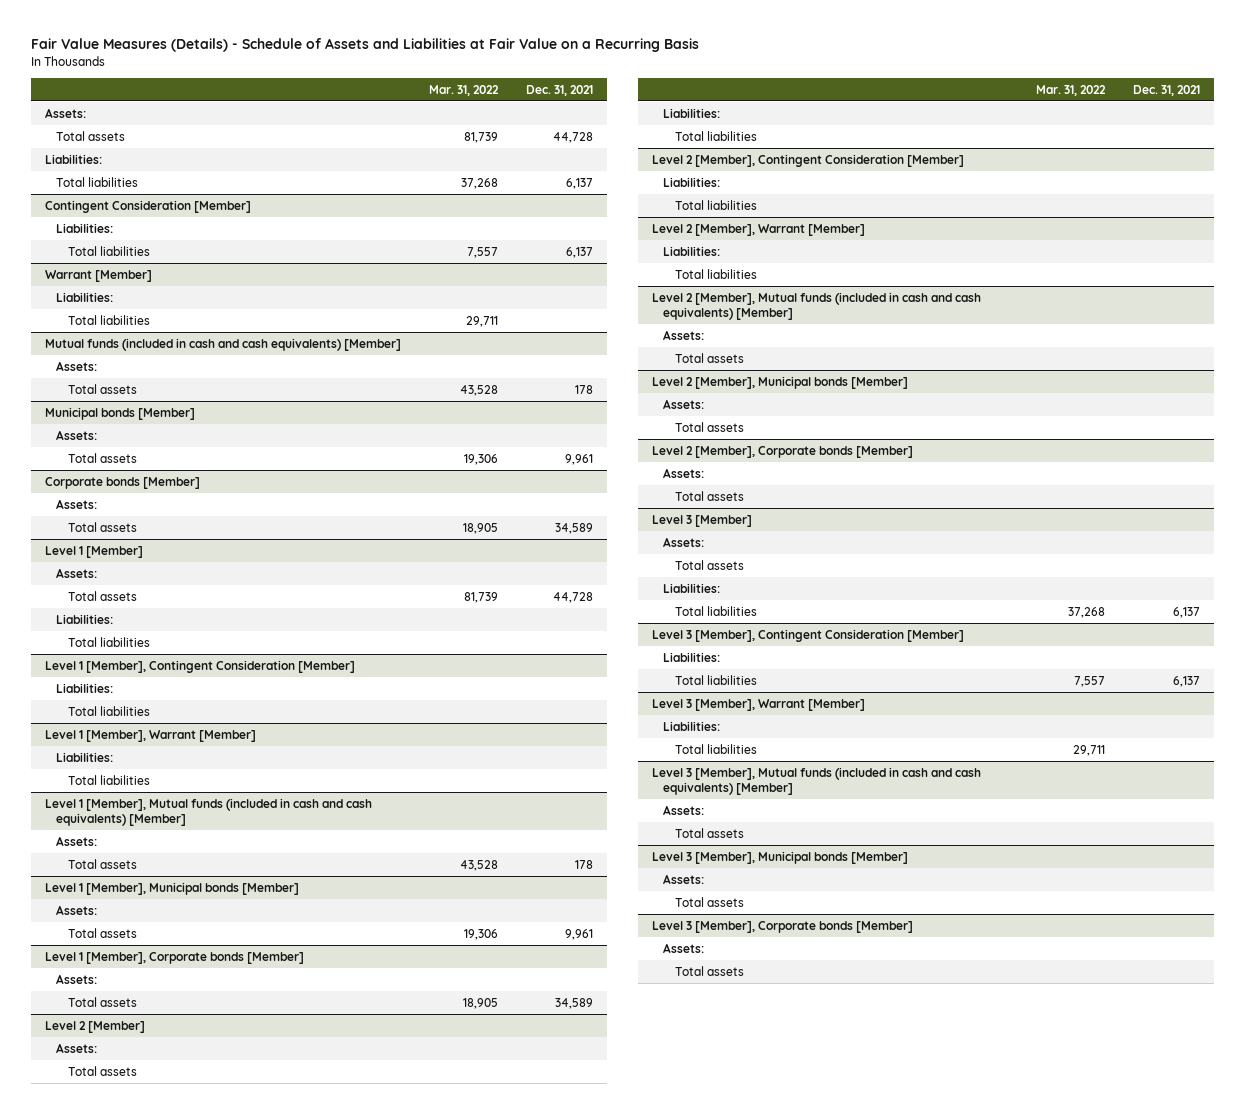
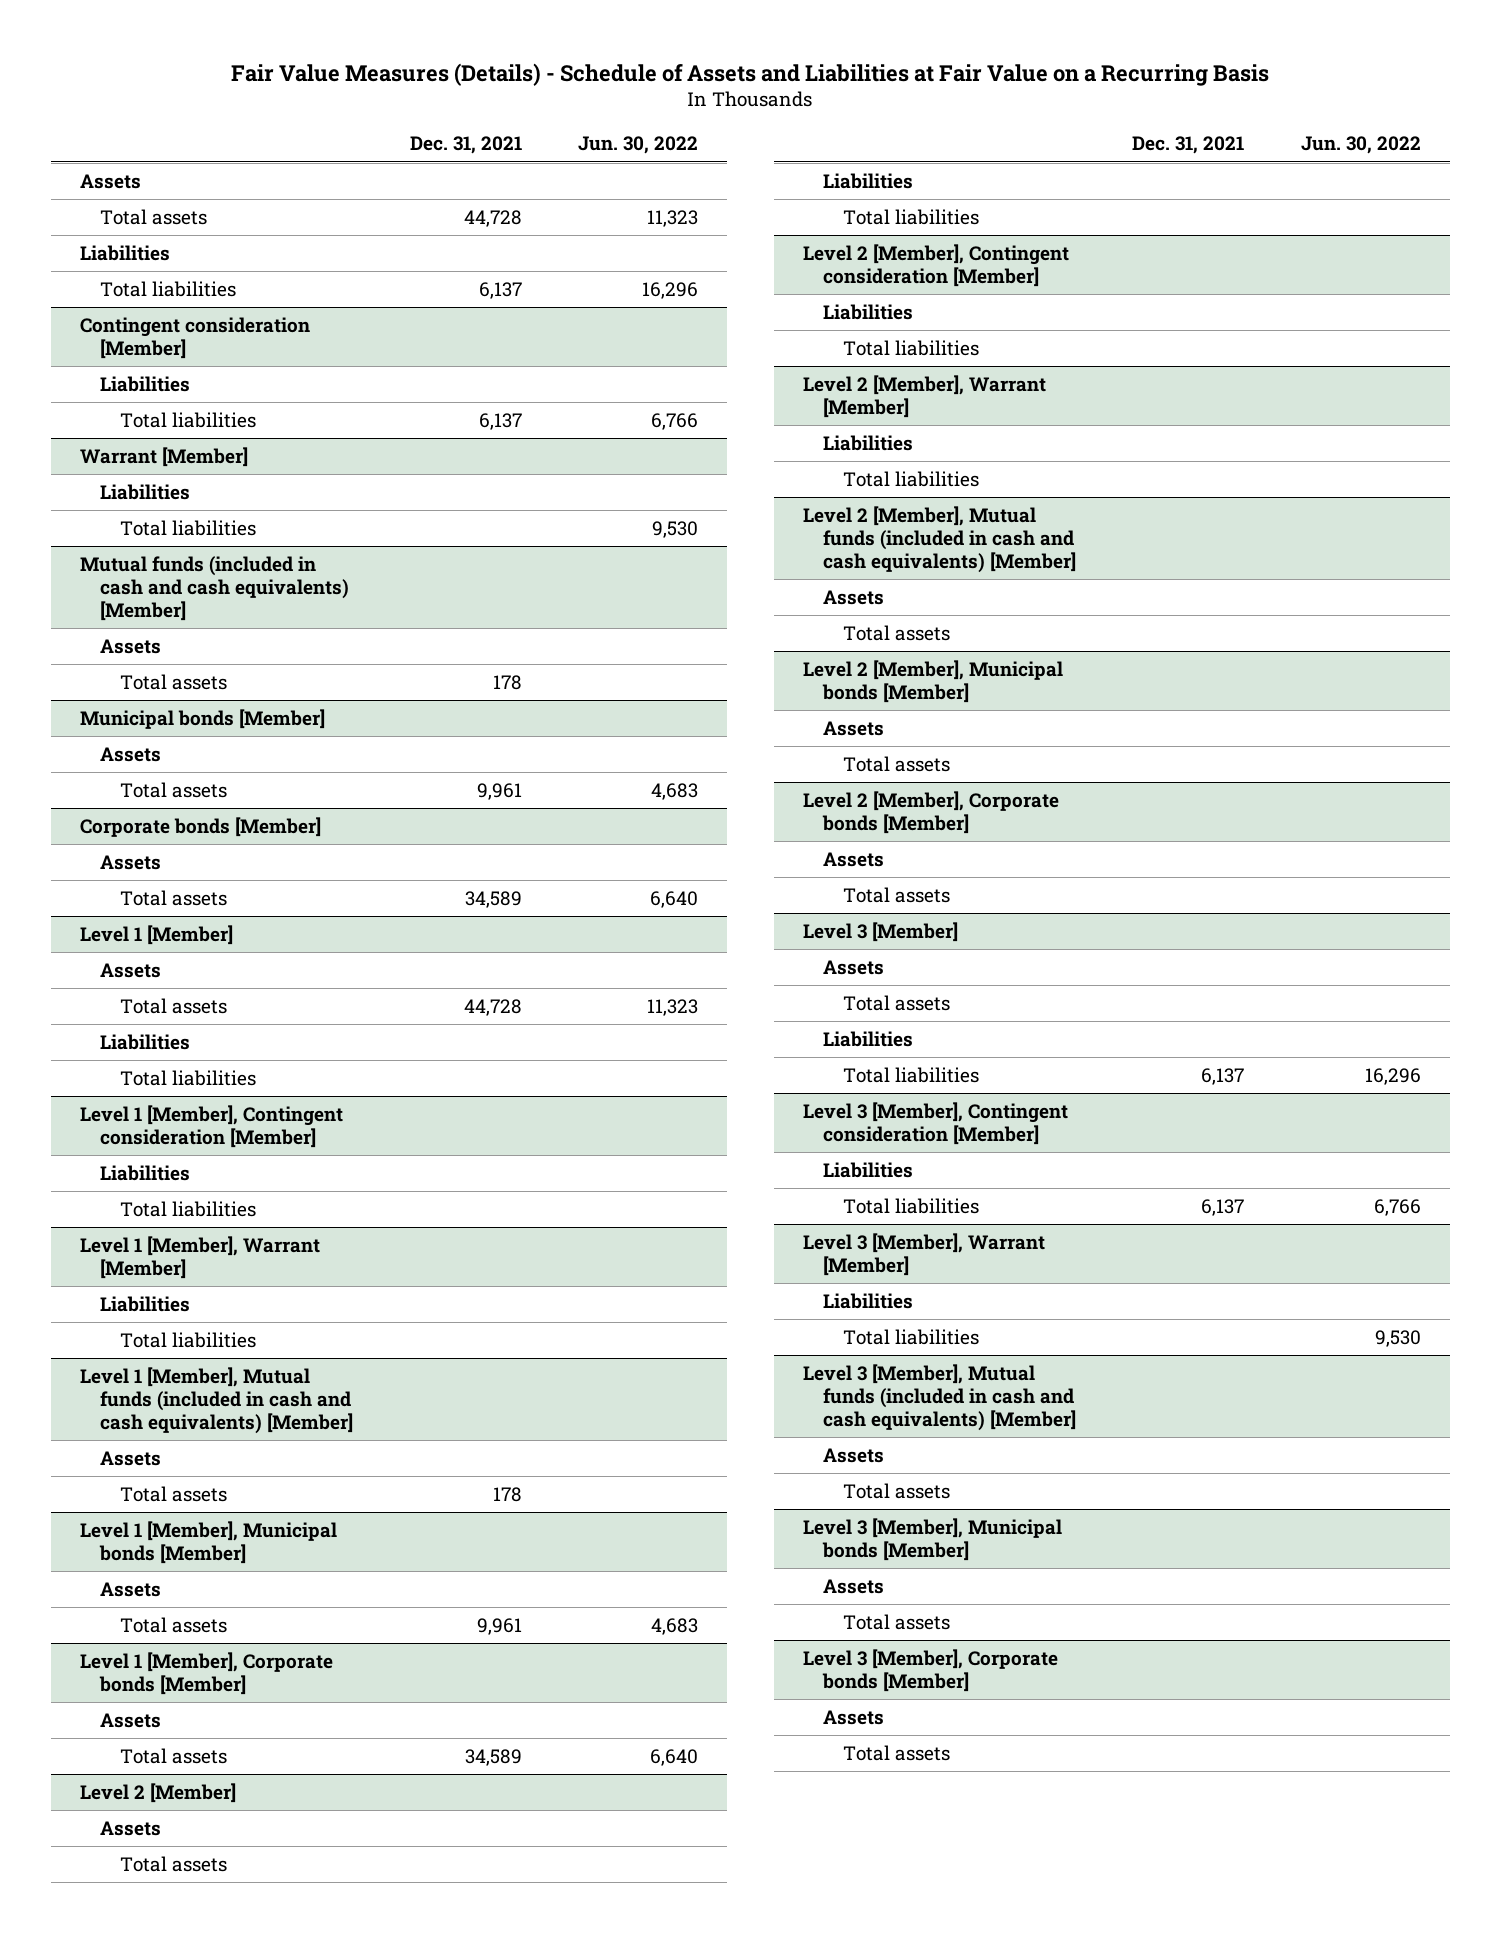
[429,84,500,96] Mar. 31, 2022 -> none
none -> [578,136,699,155] Jun. 30, 2022
[44,107,86,118] Assets: -> [79,174,141,190] Assets
[44,153,102,164] Liabilities: -> [79,245,170,262] Liabilities
[44,199,251,213] Contingent Consideration [Member] -> [79,317,310,359] Contingent consideration [Member]
[56,222,114,233] Liabilities: -> [99,376,190,393] Liabilities
[56,291,114,302] Liabilities: -> [99,484,190,501] Liabilities
[56,360,98,371] Assets: -> [99,639,161,655] Assets
[56,429,98,440] Assets: -> [99,747,161,763] Assets
[56,498,98,509] Assets: -> [99,855,161,871] Assets
[56,567,98,578] Assets: -> [99,963,161,979] Assets
[56,613,114,624] Liabilities: -> [99,1034,190,1051] Liabilities
[44,659,355,673] Level 1 [Member], Contingent Consideration [Member] -> [79,1105,343,1148] Level 1 [Member], Contingent consideration [Member]
[56,682,114,693] Liabilities: -> [99,1165,190,1182] Liabilities
[56,751,114,762] Liabilities: -> [99,1296,190,1313] Liabilities
[56,835,98,846] Assets: -> [99,1451,161,1467] Assets
[56,904,98,915] Assets: -> [99,1582,161,1598] Assets
[56,973,98,984] Assets: -> [99,1713,161,1729] Assets
[56,1042,98,1053] Assets: -> [99,1821,161,1837] Assets
[663,107,721,118] Liabilities: -> [822,173,913,190] Liabilities
[651,153,964,167] Level 2 [Member], Contingent Consideration [Member] -> [802,244,1069,287] Level 2 [Member], Contingent consideration [Member]
[663,176,721,187] Liabilities: -> [822,304,913,321] Liabilities
[663,245,721,256] Liabilities: -> [822,435,913,452] Liabilities
[663,329,705,340] Assets: -> [822,590,884,606] Assets
[663,398,705,409] Assets: -> [822,721,884,737] Assets
[663,467,705,478] Assets: -> [822,852,884,868] Assets
[663,536,705,547] Assets: -> [822,960,884,976] Assets
[663,582,721,593] Liabilities: -> [822,1031,913,1048] Liabilities
[651,628,964,642] Level 3 [Member], Contingent Consideration [Member] -> [802,1102,1068,1145] Level 3 [Member], Contingent consideration [Member]
[663,651,721,662] Liabilities: -> [822,1162,913,1179] Liabilities
[663,720,721,731] Liabilities: -> [822,1293,913,1310] Liabilities
[663,804,705,815] Assets: -> [822,1448,884,1464] Assets
[663,873,705,884] Assets: -> [822,1579,884,1595] Assets
[663,942,705,953] Assets: -> [822,1710,884,1726] Assets

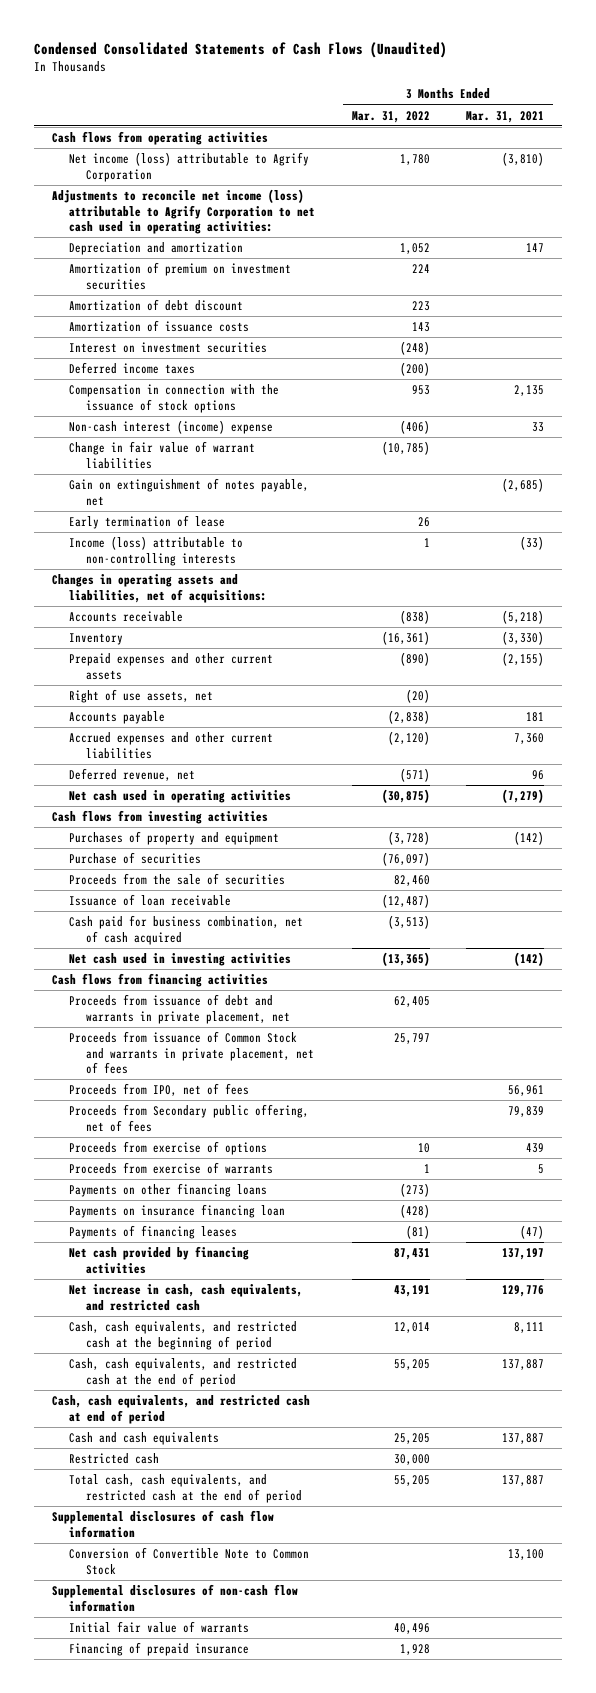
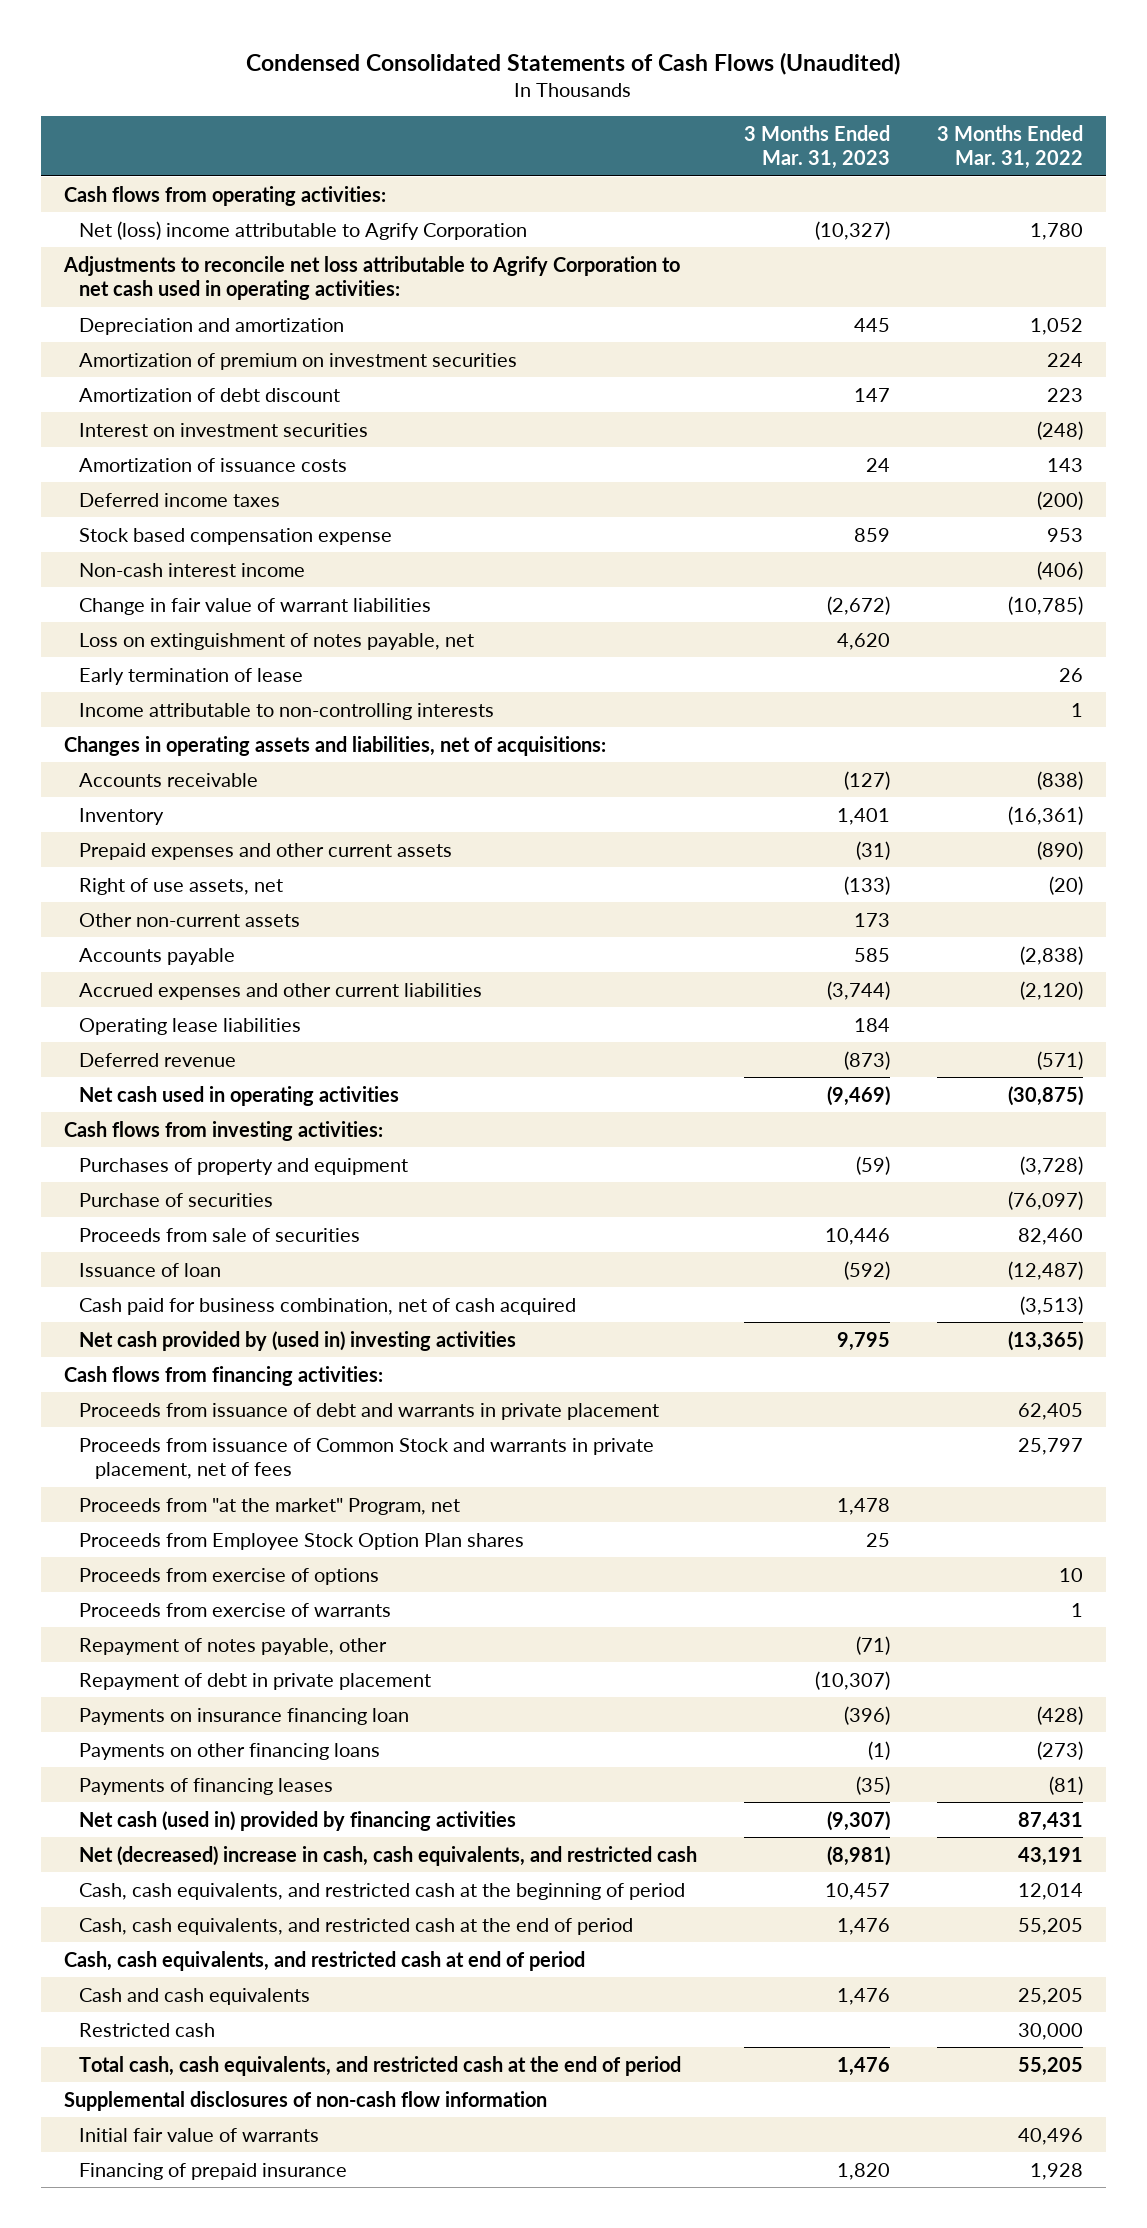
[466,110,545,123] Mar. 31, 2021 -> none
none -> [744,125,891,170] 3 Months Ended Mar. 31, 2023
[52,131,269,146] Cash flows from operating activities -> [63,185,386,206] Cash flows from operating activities:
[69,152,310,182] Net income (loss) attributable to Agrify Corporation -> [79,220,528,240] Net (loss) income attributable to Agrify Corporation
[52,189,316,234] Adjustments to reconcile net income (loss) attributable to Agrify Corporation to net cash used in operating activities: -> [62,255,680,300] Adjustments to reconcile net loss attributable to Agrify Corporation to net cash used in operating activities:
[69,320,250,333] Amortization of issuance costs -> [79,457,348,472] Amortization of issuance costs
[69,384,280,413] Compensation in connection with the issuance of stock options -> [79,527,393,545] Stock based compensation expense
[69,420,274,435] Non-cash interest (income) expense -> [79,562,306,577] Non-cash interest income
[69,478,310,506] Gain on extinguishment of notes payable, net -> [79,632,475,650] Loss on extinguishment of notes payable, net
[69,536,244,566] Income (loss) attributable to non-controlling interests -> [79,702,495,720] Income attributable to non-controlling interests
none -> [79,912,301,927] Other non-current assets
none -> [79,1017,302,1035] Operating lease liabilities
[69,768,196,782] Deferred revenue, net -> [79,1052,237,1067] Deferred revenue
[52,810,269,825] Cash flows from investing activities -> [63,1120,383,1141] Cash flows from investing activities:
[69,873,286,886] Proceeds from the sale of securities -> [79,1227,361,1242] Proceeds from sale of securities
[69,894,232,907] Issuance of loan receivable -> [79,1262,222,1277] Issuance of loan
[69,953,292,967] Net cash used in investing activities -> [79,1330,517,1351] Net cash provided by (used in) investing activities
[52,973,269,988] Cash flows from financing activities -> [63,1365,383,1386] Cash flows from financing activities:
[69,994,291,1024] Proceeds from issuance of debt and warrants in private placement, net -> [79,1402,660,1420] Proceeds from issuance of debt and warrants in private placement
[69,1083,250,1097] Proceeds from IPO, net of fees -> none
[69,1104,310,1132] Proceeds from Secondary public offering, net of fees -> none
none -> [79,1497,461,1515] Proceeds from "at the market" Program, net
none -> [79,1532,525,1550] Proceeds from Employee Stock Option Plan shares
none -> [79,1637,388,1655] Repayment of notes payable, other
none -> [79,1672,432,1690] Repayment of debt in private placement
[69,1183,268,1198] Payments on other financing loans -> [79,1742,381,1760] Payments on other financing loans
[69,1246,250,1274] Net cash provided by financing activities -> [79,1810,517,1831] Net cash (used in) provided by financing activities
[69,1284,304,1311] Net increase in cash, cash equivalents, and restricted cash -> [79,1845,698,1866] Net (decreased) increase in cash, cash equivalents, and restricted cash
[52,1510,275,1538] Supplemental disclosures of cash flow information -> none
[69,1547,310,1575] Conversion of Convertible Note to Common Stock -> none

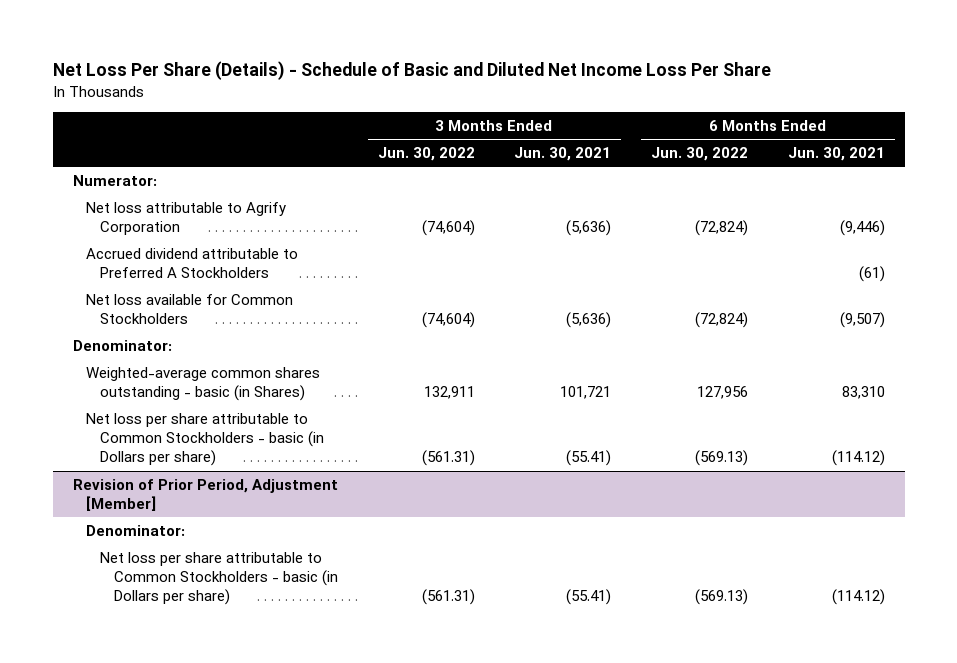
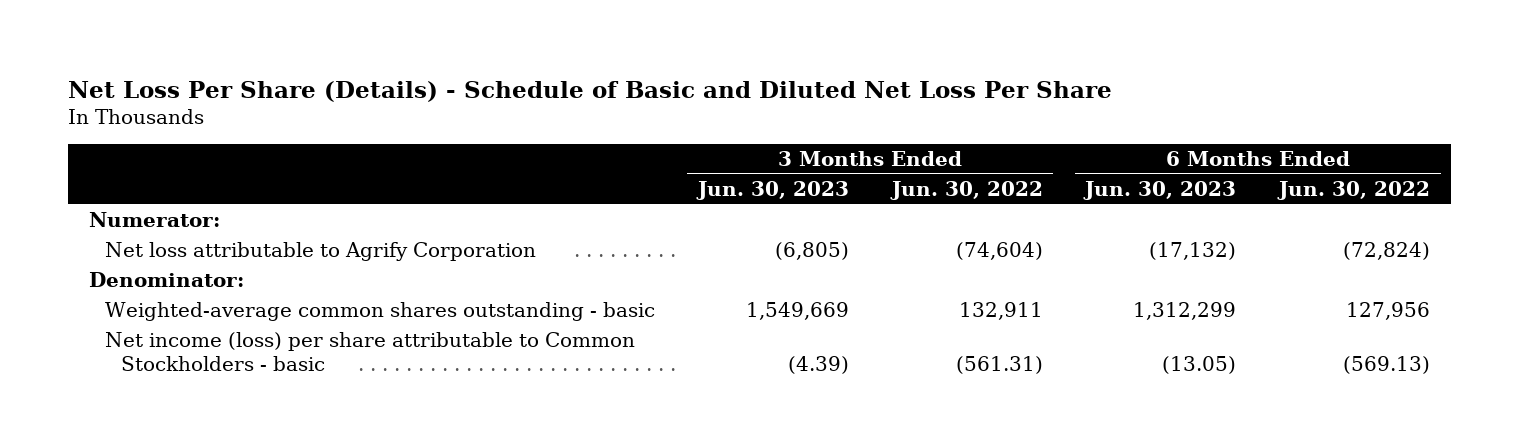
[52,61,771,81] Net Loss Per Share (Details) - Schedule of Basic and Diluted Net Income Loss Per Share -> [67,81,1112,103] Net Loss Per Share (Details) - Schedule of Basic and Diluted Net Loss Per Share
[514,147,612,162] Jun. 30, 2021 -> none
[787,147,885,162] Jun. 30, 2021 -> none
none -> [695,180,849,200] Jun. 30, 2023
none -> [1083,180,1237,200] Jun. 30, 2023
[86,247,299,279] Accrued dividend attributable to Preferred A Stockholders -> none
[86,293,294,325] Net loss available for Common Stockholders -> none
[72,478,338,512] Revision of Prior Period, Adjustment [Member] -> none
[86,524,186,536] Denominator: -> none
[100,551,338,606] Net loss per share attributable to Common Stockholders - basic (in Dollars per share) -> none
[86,366,321,402] Weighted-average common shares outstanding - basic (in Shares) -> [105,302,656,322] Weighted-average common shares outstanding - basic
[86,412,325,467] Net loss per share attributable to Common Stockholders - basic (in Dollars per share) -> [105,332,636,372] Net income (loss) per share attributable to Common Stockholders - basic

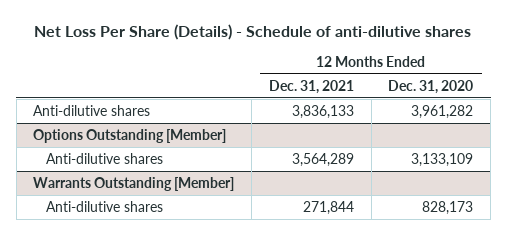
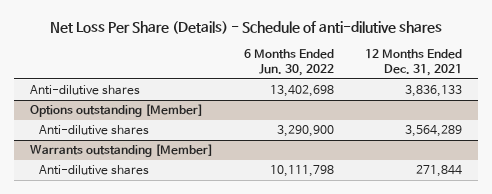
[388,79,474,94] Dec. 31, 2020 -> none
none -> [244,49,335,76] 6 Months Ended Jun. 30, 2022
[33,128,227,143] Options Outstanding [Member] -> [29,104,203,118] Options outstanding [Member]
[33,176,235,191] Warrants Outstanding [Member] -> [29,144,213,158] Warrants outstanding [Member]

